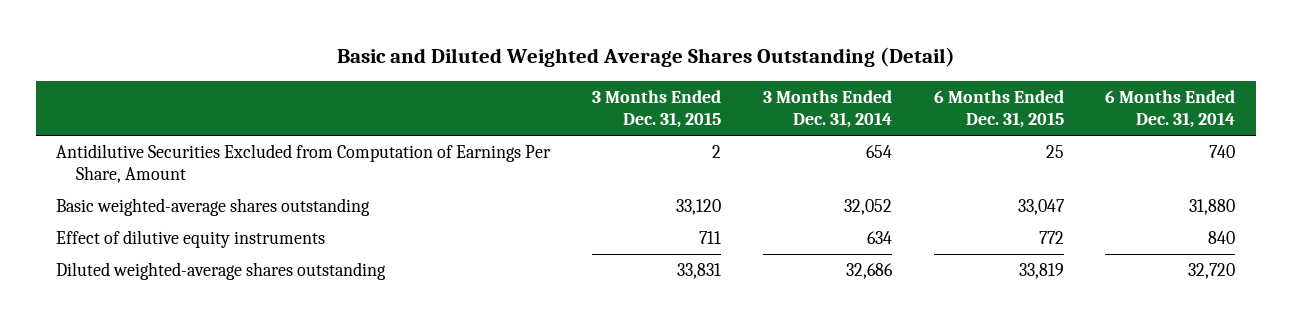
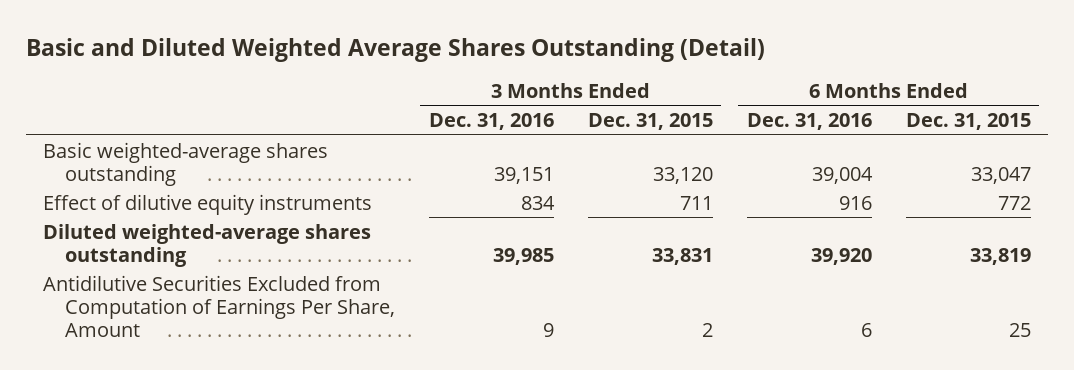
[762,90,892,129] 3 Months Ended Dec. 31, 2014 -> none
[1105,90,1236,129] 6 Months Ended Dec. 31, 2014 -> none
none -> [428,113,554,131] Dec. 31, 2016
none -> [746,113,872,131] Dec. 31, 2016
[56,144,552,183] Antidilutive Securities Excluded from Computation of Earnings Per Share, Amount -> [42,274,395,337] Antidilutive Securities Excluded from Computation of Earnings Per Share, Amount

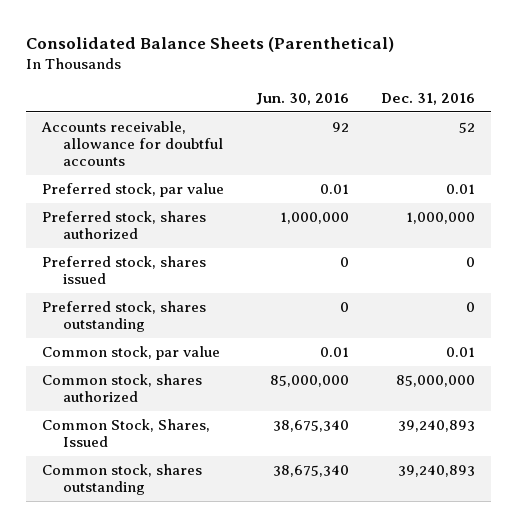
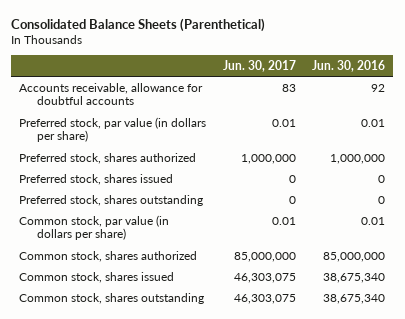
[381,93,476,106] Dec. 31, 2016 -> none
none -> [222,59,296,72] Jun. 30, 2017
[42,183,225,198] Preferred stock, par value -> [19,116,207,143] Preferred stock, par value (in dollars per share)
[42,346,221,361] Common stock, par value -> [19,214,170,241] Common stock, par value (in dollars per share)
[42,419,211,448] Common Stock, Shares, Issued -> [19,271,175,283] Common stock, shares issued

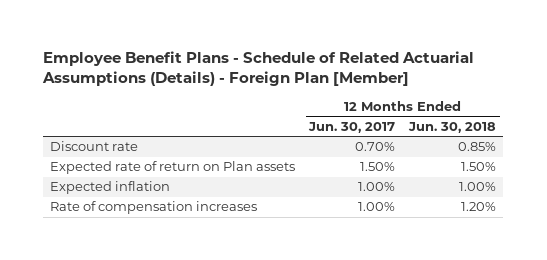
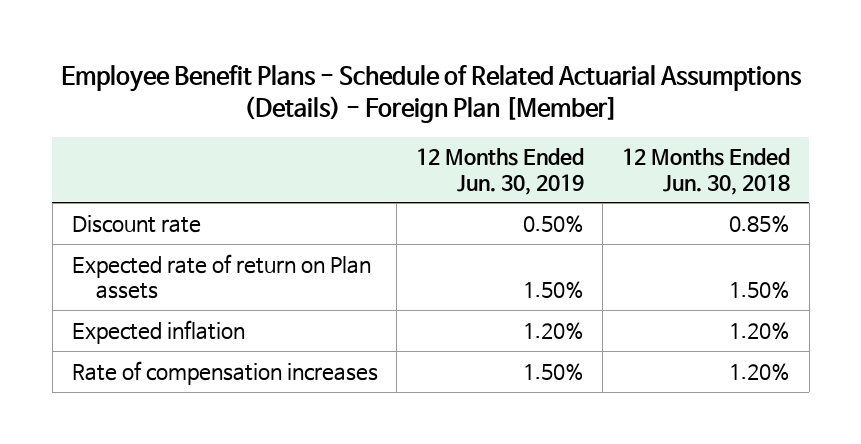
[308,121,396,133] Jun. 30, 2017 -> none
none -> [415,148,584,195] 12 Months Ended Jun. 30, 2019
[459,182,497,192] 1.00% -> [728,321,790,340] 1.20%

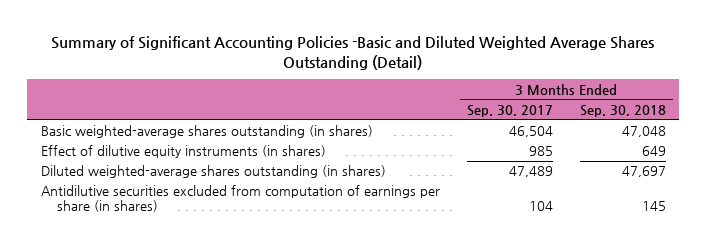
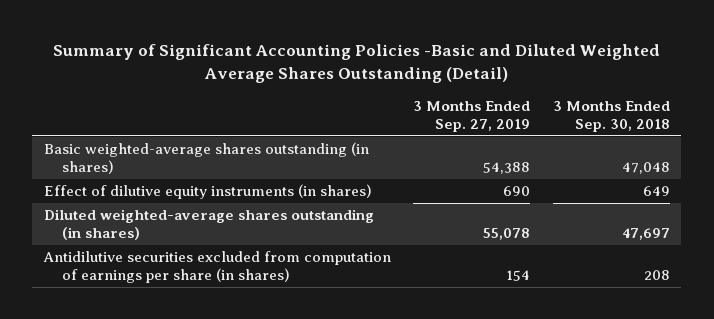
[466,105,553,118] Sep. 30, 2017 -> none
none -> [413,100,531,132] 3 Months Ended Sep. 27, 2019
[641,201,666,212] 145 -> [643,270,670,281] 208

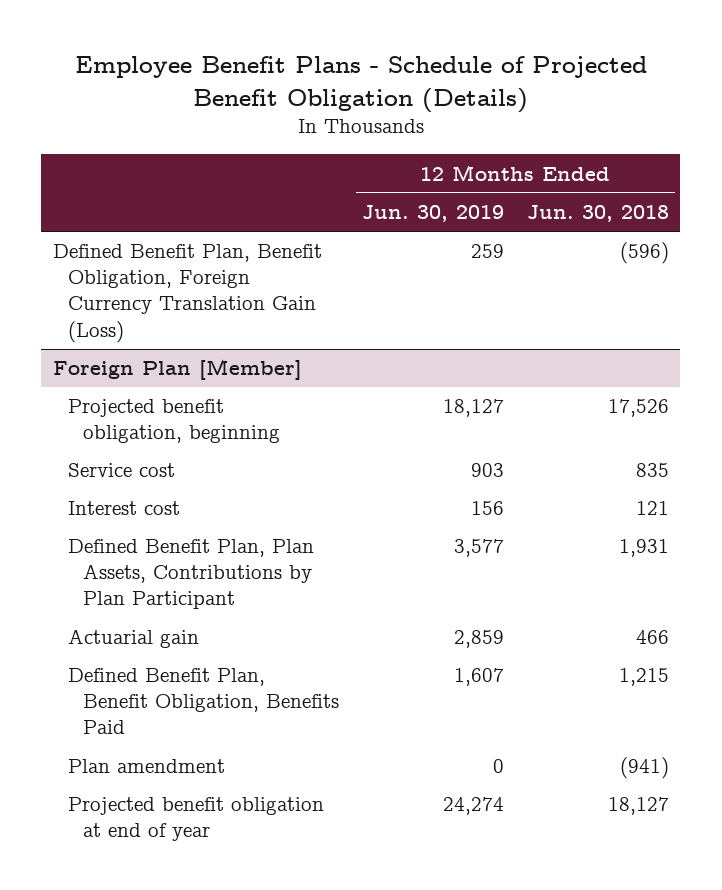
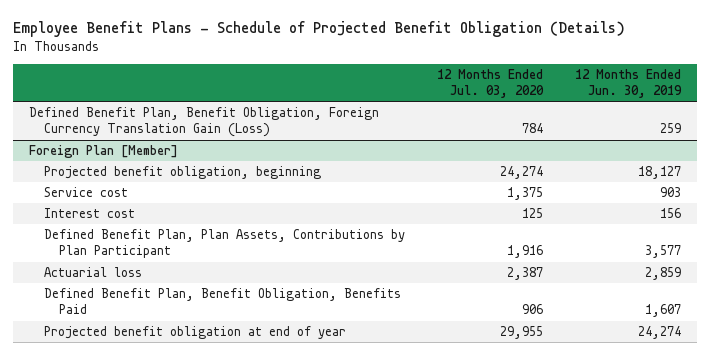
[526,204,669,222] Jun. 30, 2018 -> none
none -> [436,68,544,98] 12 Months Ended Jul. 03, 2020
[67,629,199,649] Actuarial gain -> [43,267,142,278] Actuarial loss
[67,759,225,774] Plan amendment -> none

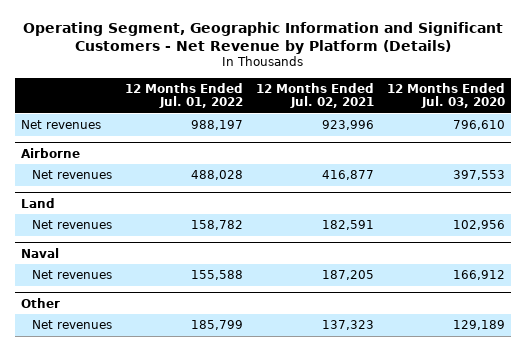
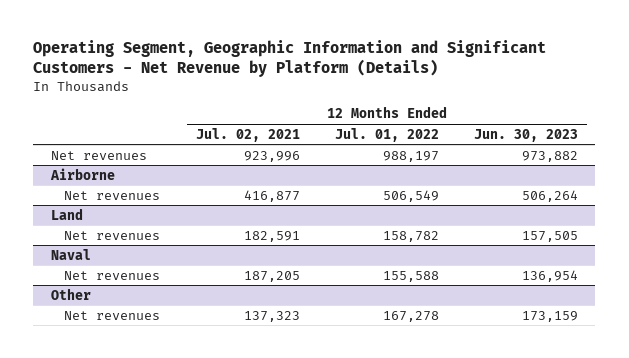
[386,83,505,109] 12 Months Ended Jul. 03, 2020 -> none
none -> [473,128,578,142] Jun. 30, 2023
[191,169,244,180] 488,028 -> [382,189,439,202] 506,549
[191,319,244,330] 185,799 -> [382,310,439,322] 167,278

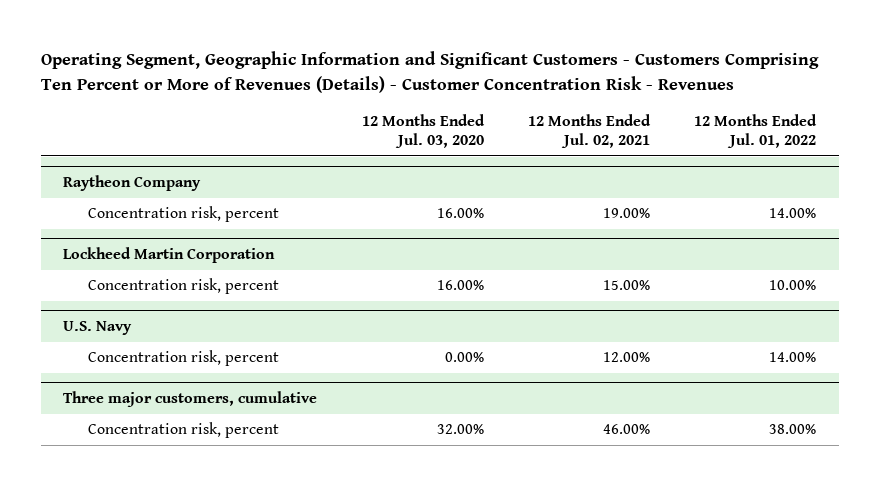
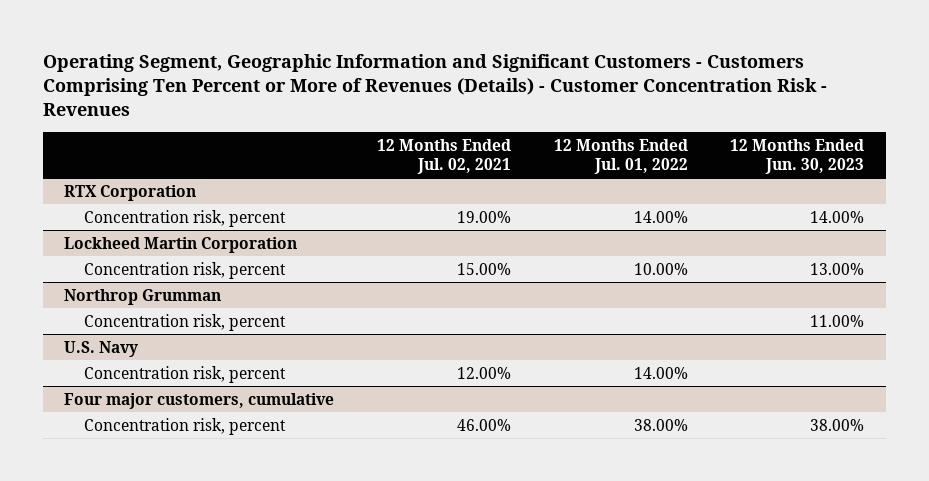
[361,113,485,149] 12 Months Ended Jul. 03, 2020 -> none
none -> [730,139,865,174] 12 Months Ended Jun. 30, 2023
[63,175,202,192] Raytheon Company -> [64,184,197,201] RTX Corporation
none -> [64,288,222,305] Northrop Grumman
none -> [83,313,286,331] Concentration risk, percent
[63,391,318,408] Three major customers, cumulative -> [64,392,335,409] Four major customers, cumulative

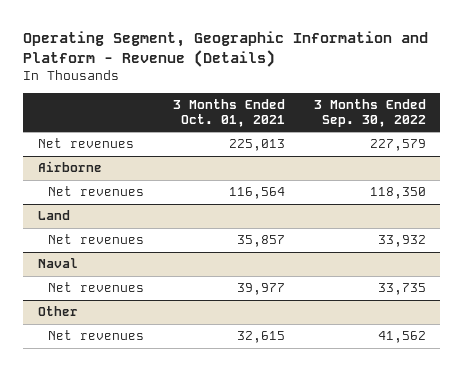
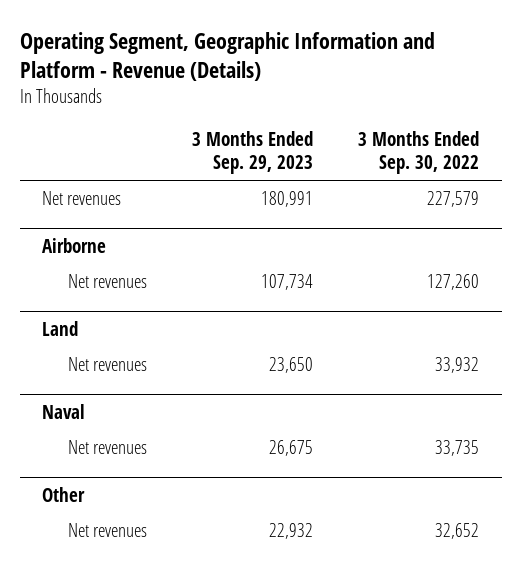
[172,99,285,127] 3 Months Ended Oct. 01, 2021 -> none
none -> [192,131,314,175] 3 Months Ended Sep. 29, 2023
[369,187,426,200] 118,350 -> [427,274,480,291] 127,260
[377,331,426,344] 41,562 -> [435,523,480,540] 32,652

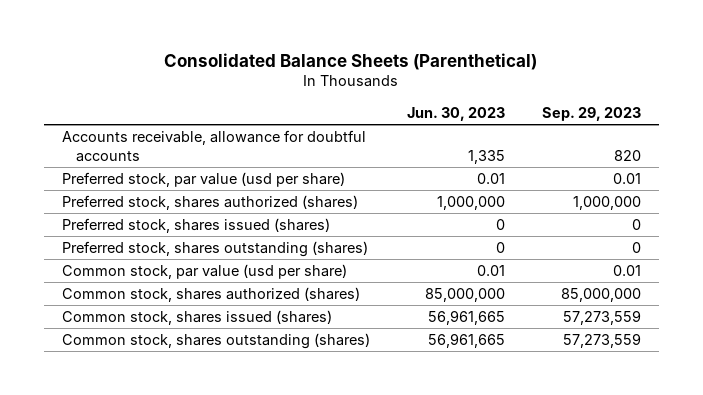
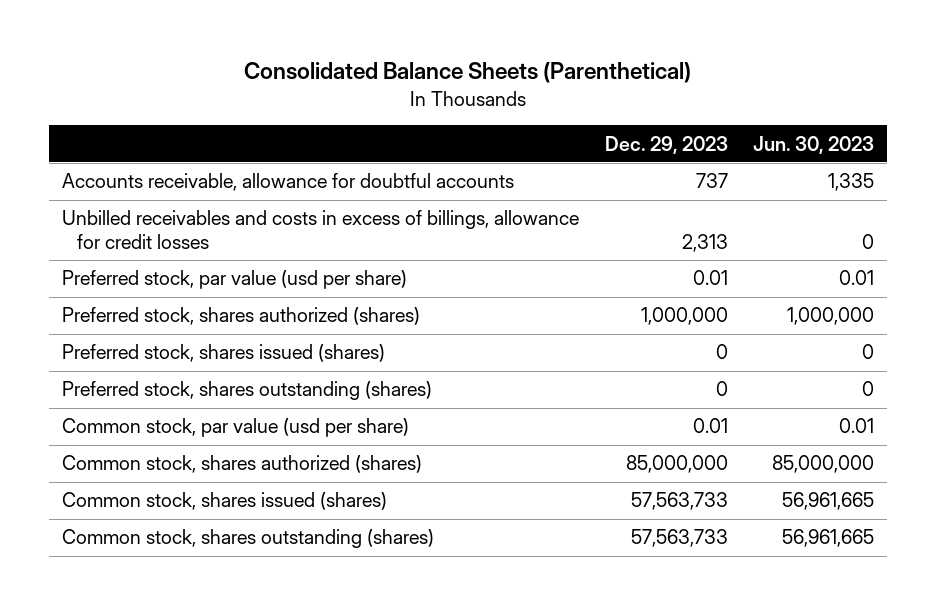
[541,106,641,121] Sep. 29, 2023 -> none
none -> [604,135,728,154] Dec. 29, 2023
none -> [61,210,579,249] Unbilled receivables and costs in excess of billings, allowance for credit losses

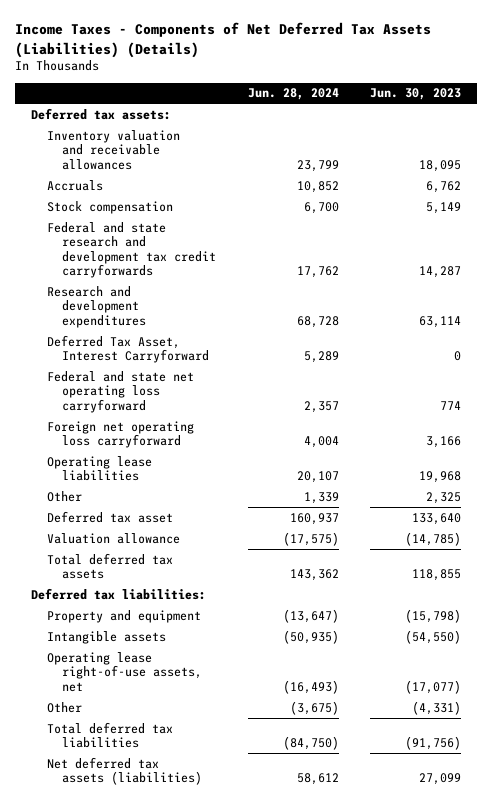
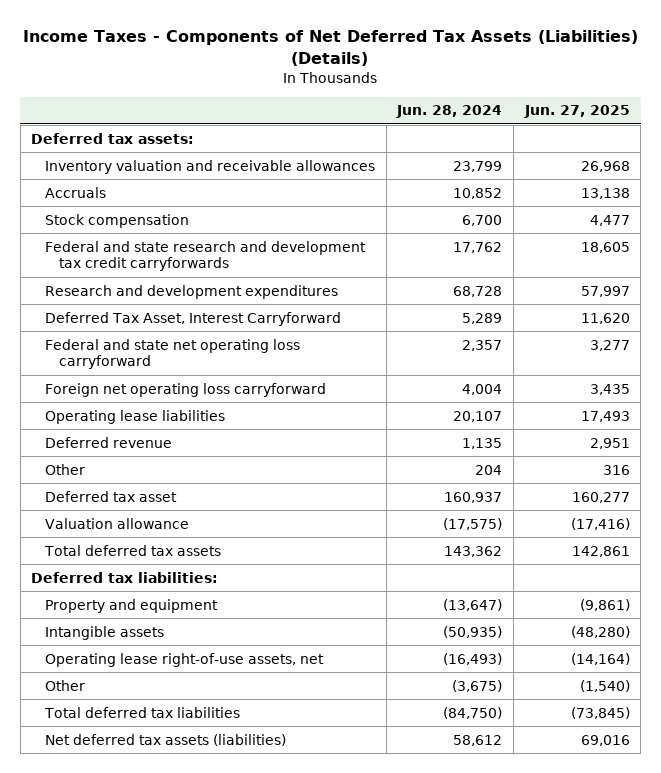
[370,88,462,101] Jun. 30, 2023 -> none
none -> [523,105,630,119] Jun. 27, 2025
none -> [45,436,173,448] Deferred revenue
[303,491,339,504] 1,339 -> [475,464,503,475] 204

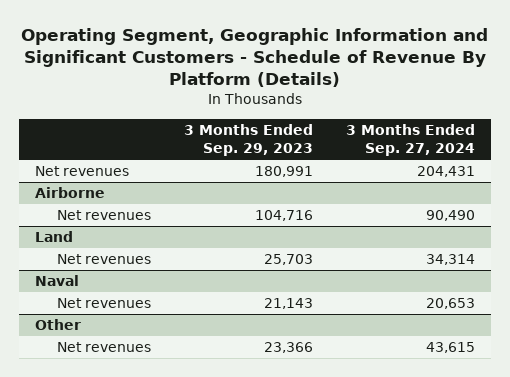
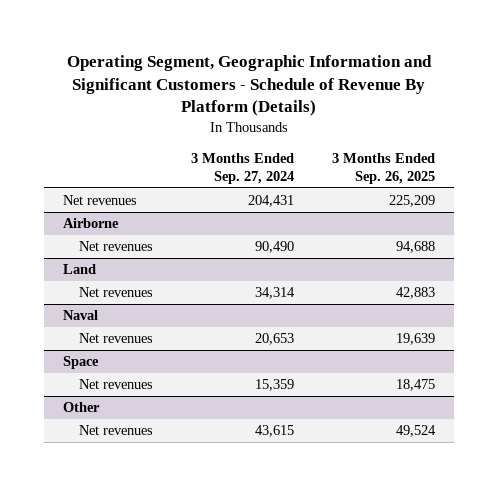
[183,123,313,157] 3 Months Ended Sep. 29, 2023 -> none
none -> [331,152,435,184] 3 Months Ended Sep. 26, 2025
none -> [63,356,100,370] Space
none -> [78,379,153,390] Net revenues

